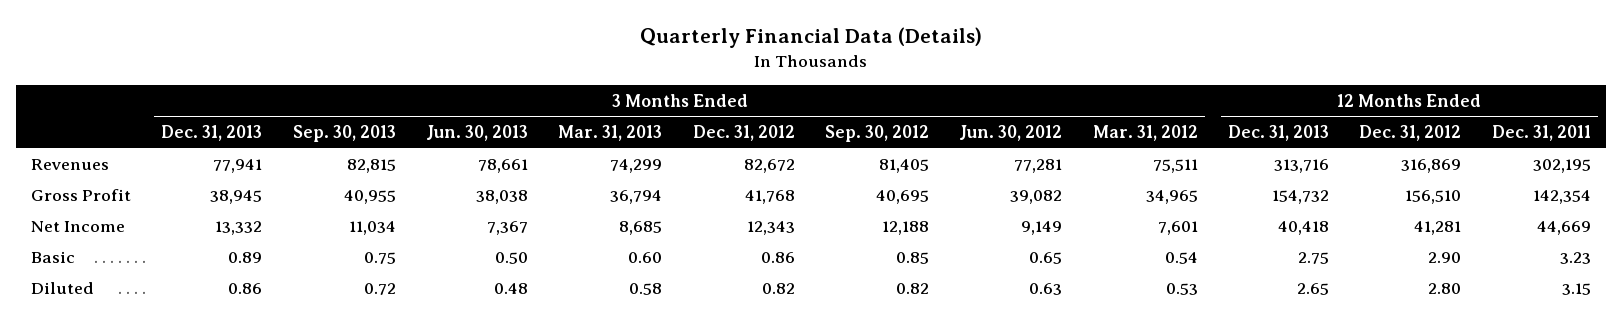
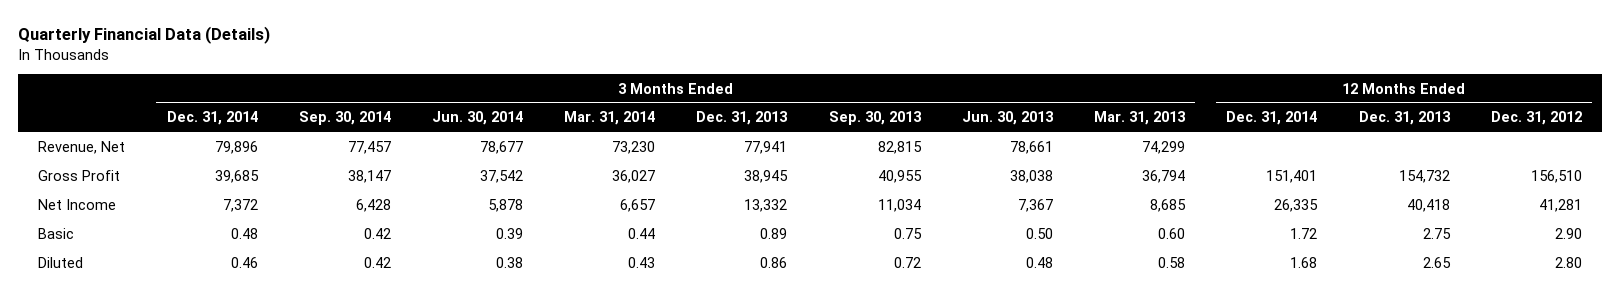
[692,124,795,141] Dec. 31, 2012 -> none
[825,124,930,142] Sep. 30, 2012 -> none
[959,124,1063,141] Jun. 30, 2012 -> none
[1092,124,1198,141] Mar. 31, 2012 -> none
[1491,124,1591,141] Dec. 31, 2011 -> none
none -> [166,111,258,126] Dec. 31, 2014
none -> [298,111,391,126] Sep. 30, 2014
none -> [431,111,523,126] Jun. 30, 2014
none -> [564,111,656,126] Mar. 31, 2014
none -> [1226,111,1318,126] Dec. 31, 2014
[30,158,109,170] Revenues -> none
none -> [38,141,126,155] Revenue, Net

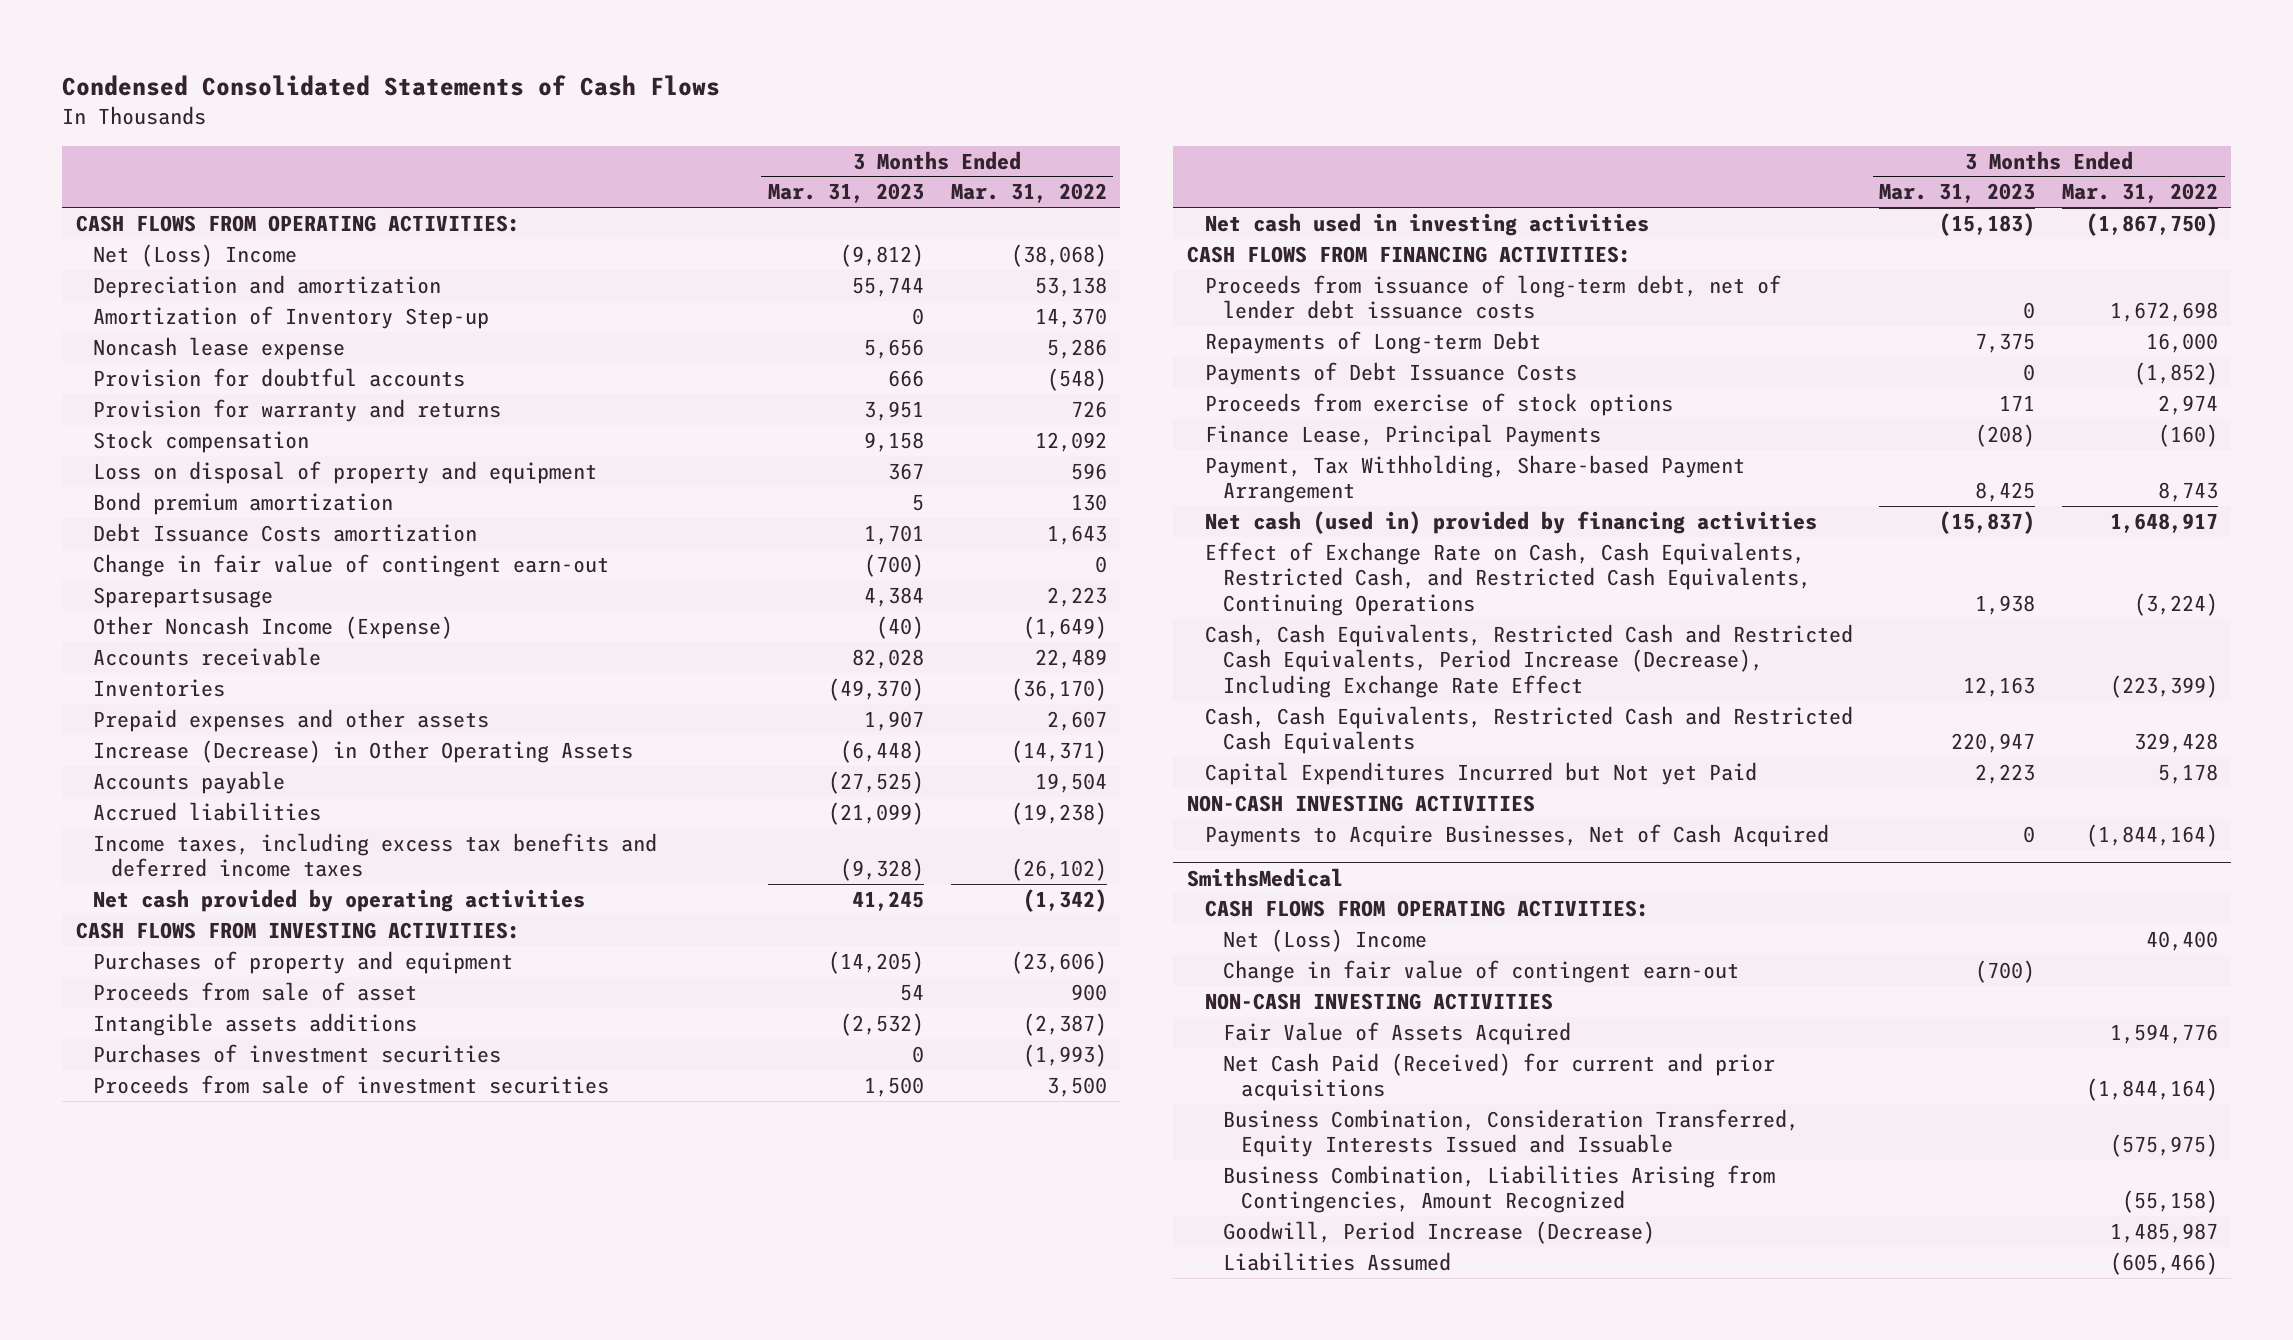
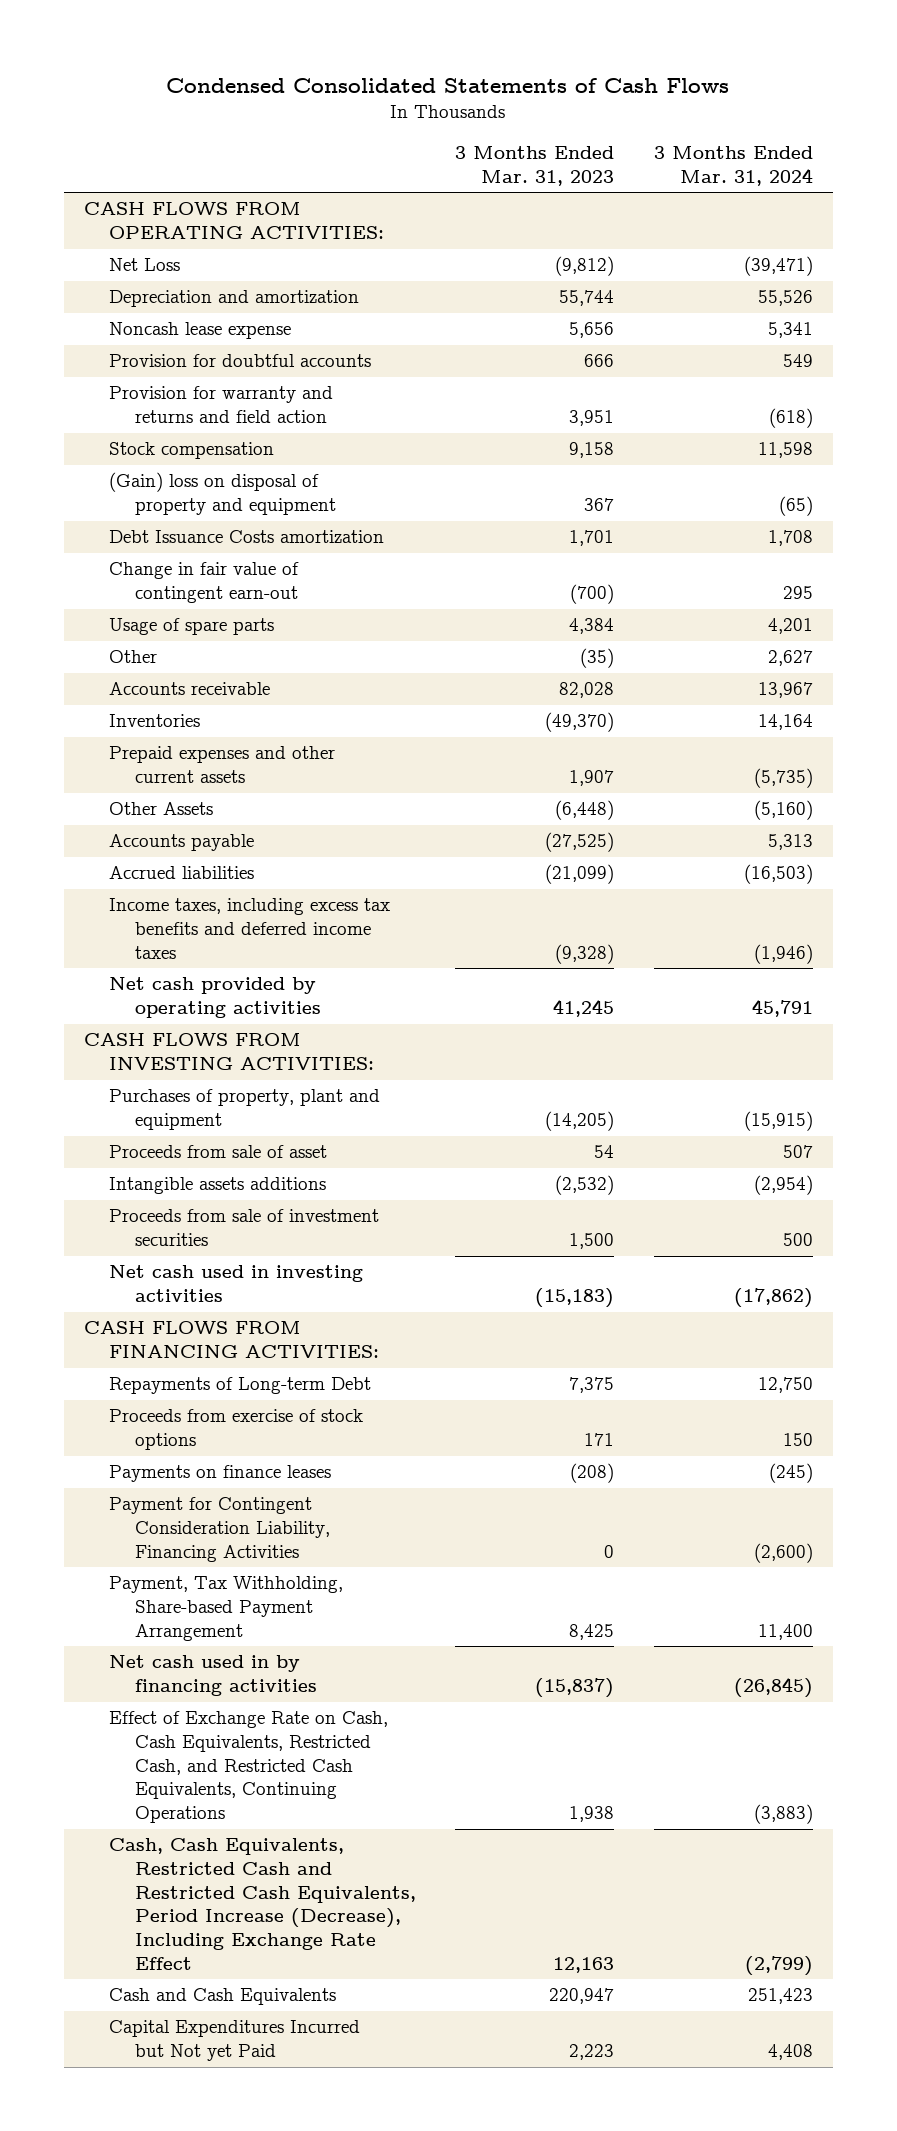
[950,183,1107,204] Mar. 31, 2022 -> none
none -> [653,146,813,186] 3 Months Ended Mar. 31, 2024
[93,243,298,267] Net (Loss) Income -> [109,258,181,272] Net Loss
[93,305,490,329] Amortization of Inventory Step-up -> none
[93,398,502,422] Provision for warranty and returns -> [109,386,334,424] Provision for warranty and returns and field action
[93,491,394,515] Bond premium amortization -> none
[93,460,598,484] Loss on disposal of property and equipment -> [109,472,336,516] (Gain) loss on disposal of property and equipment
[93,586,274,608] Sparepartsusage -> [109,618,275,636] Usage of spare parts
[93,615,454,639] Other Noncash Income (Expense) -> [109,650,158,664] Other
[876,615,925,639] (40) -> [580,648,615,669] (35)
[93,708,490,732] Prepaid expenses and other assets -> [109,746,336,784] Prepaid expenses and other current assets
[93,739,634,763] Increase (Decrease) in Other Operating Assets -> [109,802,214,816] Other Assets
[93,950,514,974] Purchases of property and equipment -> [109,1089,381,1131] Purchases of property, plant and equipment
[93,1043,502,1063] Purchases of investment securities -> none
[1204,274,1781,320] Proceeds from issuance of long-term debt, net of lender debt issuance costs -> none
[1204,361,1577,385] Payments of Debt Issuance Costs -> none
[1204,423,1601,447] Finance Lease, Principal Payments -> [109,1465,332,1483] Payments on finance leases
none -> [109,1497,330,1562] Payment for Contingent Consideration Liability, Financing Activities
[1204,510,1817,534] Net cash (used in) provided by financing activities -> [109,1655,317,1697] Net cash used in by financing activities
[1204,705,1853,755] Cash, Cash Equivalents, Restricted Cash and Restricted Cash Equivalents -> [109,1988,337,2006] Cash and Cash Equivalents
[1186,794,1535,812] NON-CASH INVESTING ACTIVITIES -> none
[1204,823,1829,847] Payments to Acquire Businesses, Net of Cash Acquired -> none
[1186,867,1343,887] SmithsMedical -> none
[1204,899,1649,917] CASH FLOWS FROM OPERATING ACTIVITIES: -> none
[1222,928,1427,952] Net (Loss) Income -> none
[1222,959,1739,983] Change in fair value of contingent earn-out -> none
[1204,992,1553,1010] NON-CASH INVESTING ACTIVITIES -> none
[1222,1021,1571,1045] Fair Value of Assets Acquired -> none
[1222,1052,1775,1102] Net Cash Paid (Received) for current and prior acquisitions -> none
[1222,1108,1799,1158] Business Combination, Consideration Transferred, Equity Interests Issued and Issuable -> none
[1222,1164,1775,1214] Business Combination, Liabilities Arising from Contingencies, Amount Recognized -> none
[1222,1220,1655,1244] Goodwill, Period Increase (Decrease) -> none
[1222,1251,1451,1271] Liabilities Assumed -> none

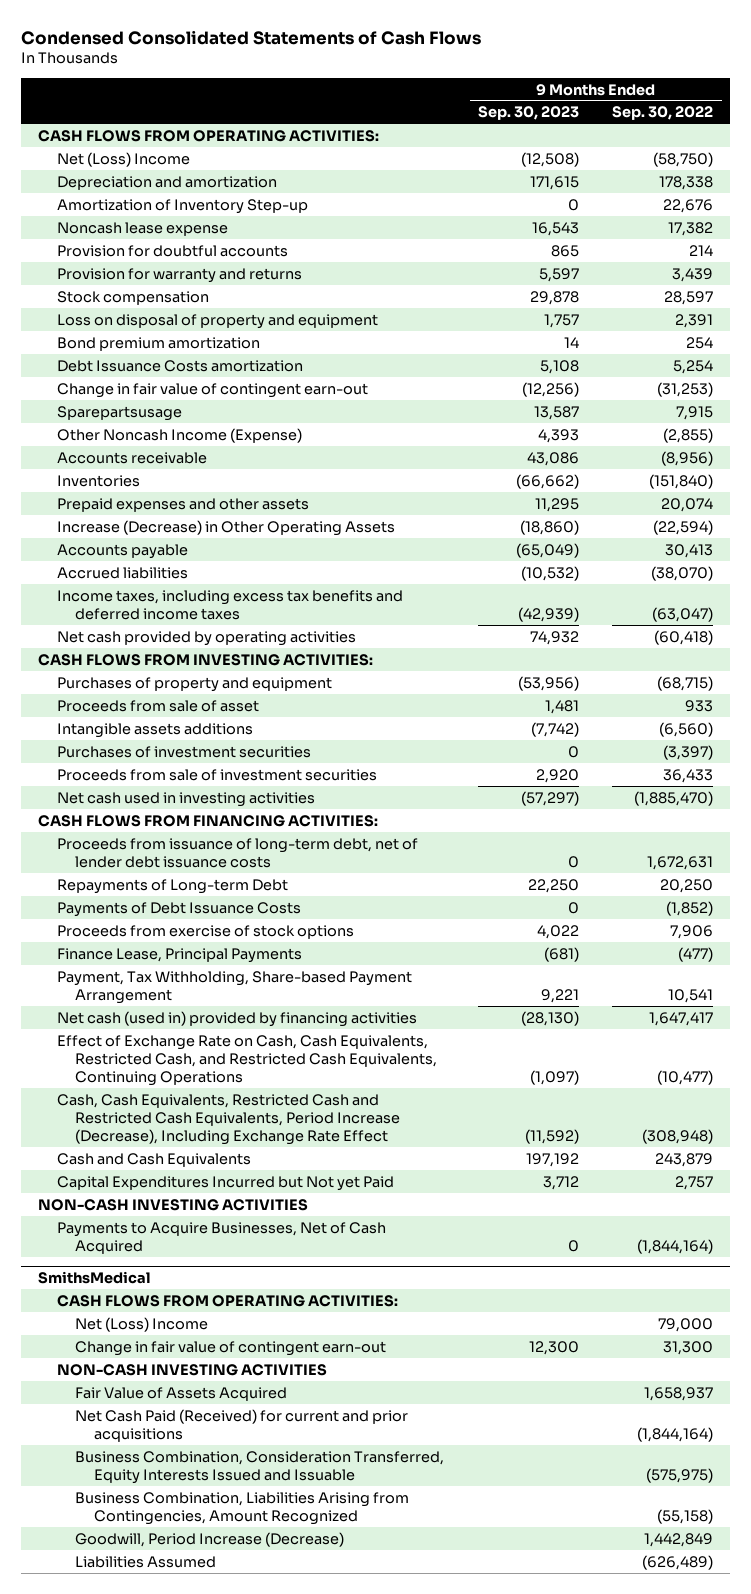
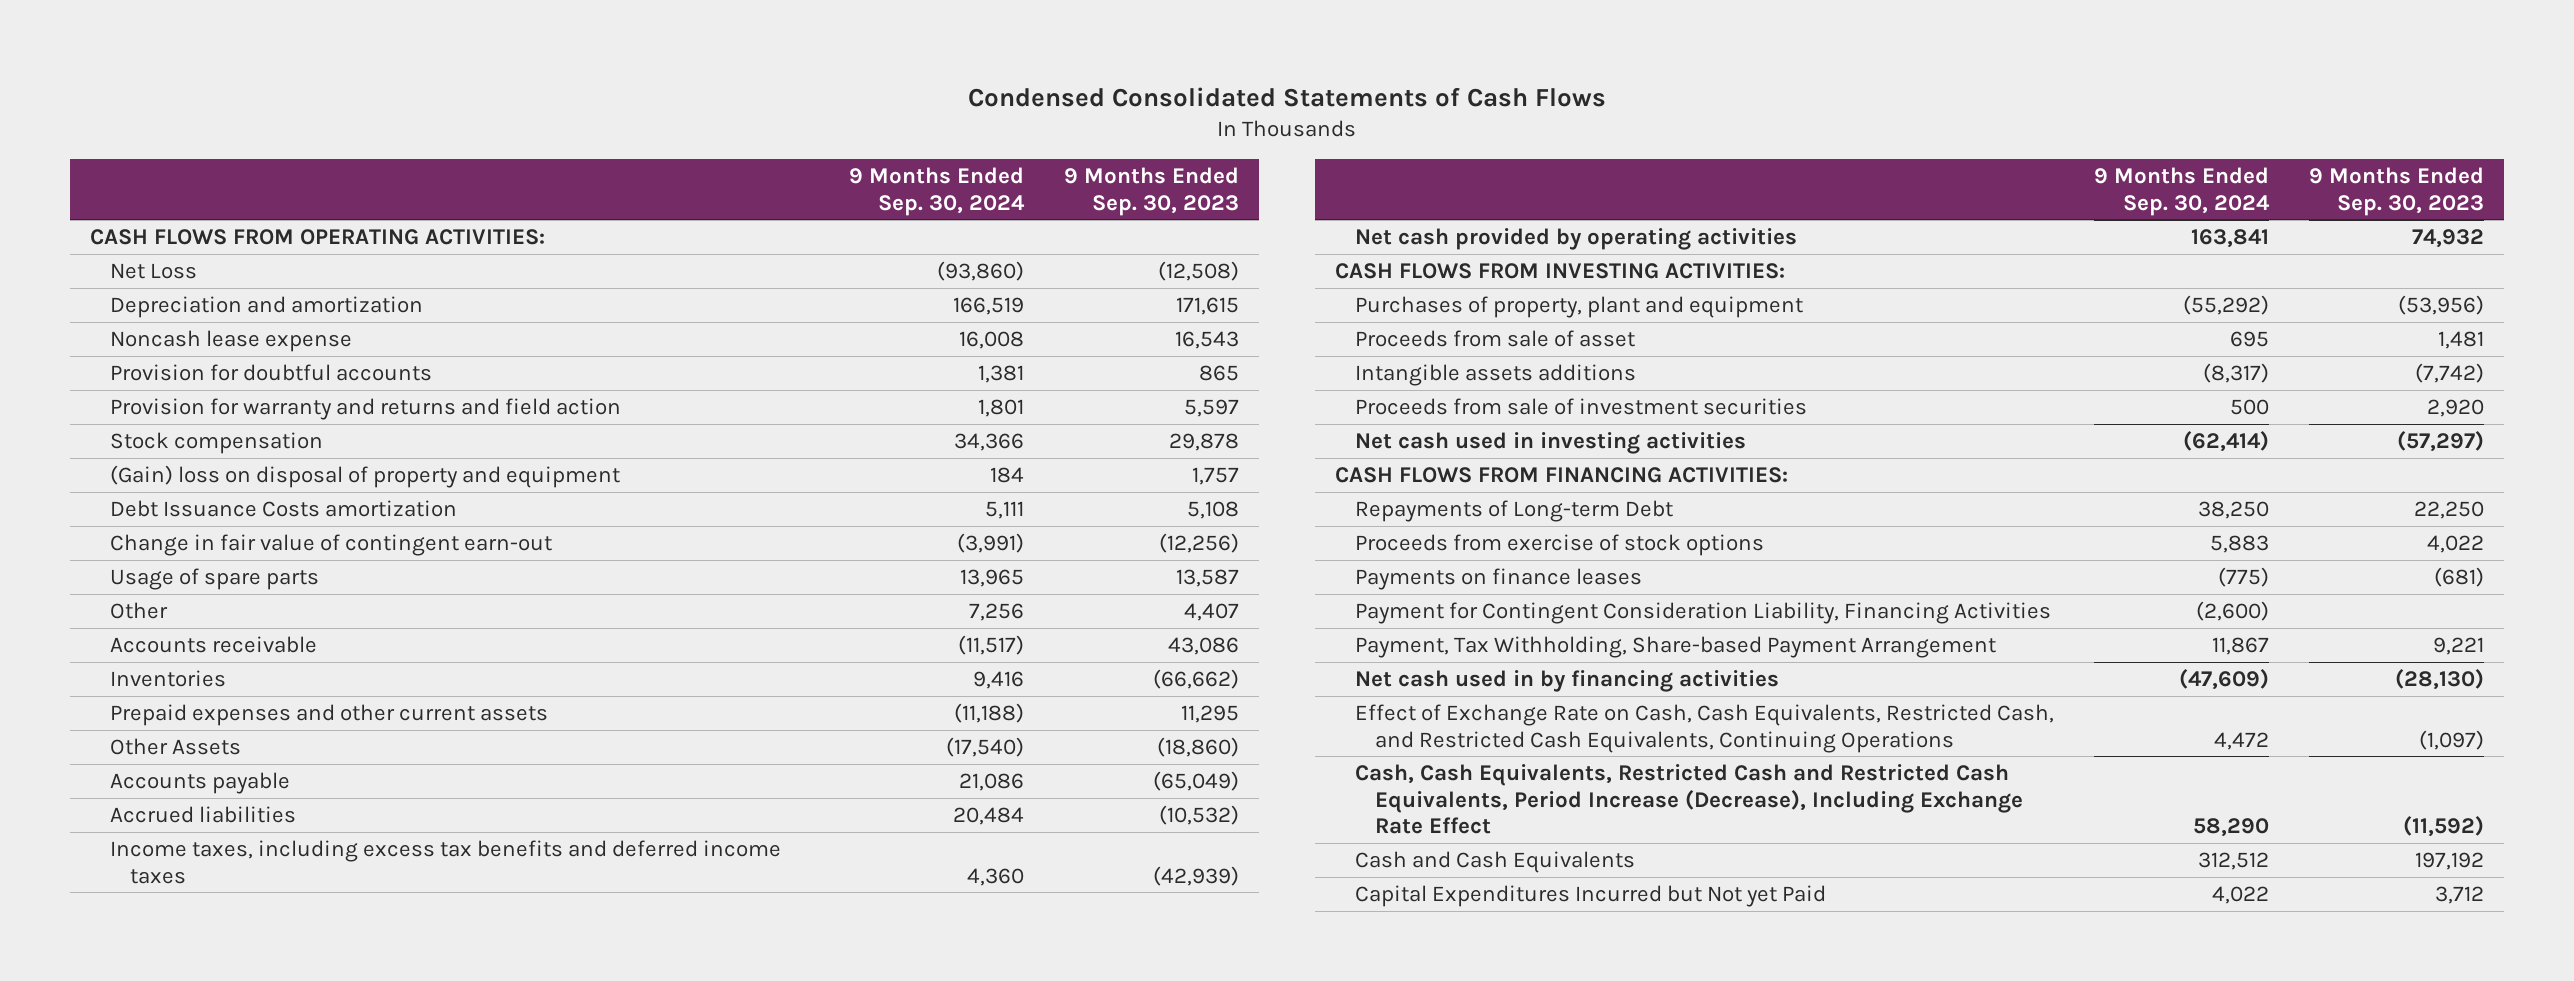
[612,106,714,121] Sep. 30, 2022 -> none
none -> [848,167,1025,216] 9 Months Ended Sep. 30, 2024
[56,151,190,167] Net (Loss) Income -> [110,263,198,280] Net Loss
[56,198,308,214] Amortization of Inventory Step-up -> none
[56,267,302,283] Provision for warranty and returns -> [110,398,622,421] Provision for warranty and returns and field action
[56,336,260,351] Bond premium amortization -> none
[56,313,378,329] Loss on disposal of property and equipment -> [110,465,621,489] (Gain) loss on disposal of property and equipment
[56,405,182,421] Sparepartsusage -> [110,568,320,591] Usage of spare parts
[56,427,302,443] Other Noncash Income (Expense) -> [110,602,169,620] Other
[537,428,579,443] 4,393 -> [1183,603,1239,622] 4,407
[56,497,309,512] Prepaid expenses and other assets -> [110,704,549,727] Prepaid expenses and other current assets
[56,519,395,536] Increase (Decrease) in Other Operating Assets -> [110,738,242,756] Other Assets
[56,676,332,692] Purchases of property and equipment -> [1355,296,1804,319] Purchases of property, plant and equipment
[56,745,311,758] Purchases of investment securities -> none
[56,837,418,868] Proceeds from issuance of long-term debt, net of lender debt issuance costs -> none
[56,901,301,917] Payments of Debt Issuance Costs -> none
[56,947,302,963] Finance Lease, Principal Payments -> [1355,568,1643,591] Payments on finance leases
none -> [1355,602,2052,625] Payment for Contingent Consideration Liability, Financing Activities
[56,1010,417,1027] Net cash (used in) provided by financing activities -> [1355,670,1780,693] Net cash used in by financing activities
[37,1198,308,1211] NON-CASH INVESTING ACTIVITIES -> none
[56,1221,386,1254] Payments to Acquire Businesses, Net of Cash Acquired -> none
[37,1270,151,1284] SmithsMedical -> none
[56,1294,398,1307] CASH FLOWS FROM OPERATING ACTIVITIES: -> none
[75,1316,209,1332] Net (Loss) Income -> none
[75,1340,387,1356] Change in fair value of contingent earn-out -> none
[56,1363,327,1376] NON-CASH INVESTING ACTIVITIES -> none
[75,1386,288,1401] Fair Value of Assets Acquired -> none
[75,1408,409,1442] Net Cash Paid (Received) for current and prior acquisitions -> none
[75,1450,445,1484] Business Combination, Consideration Transferred, Equity Interests Issued and Issuable -> none
[75,1491,410,1525] Business Combination, Liabilities Arising from Contingencies, Amount Recognized -> none
[75,1531,345,1547] Goodwill, Period Increase (Decrease) -> none
[75,1555,217,1568] Liabilities Assumed -> none

